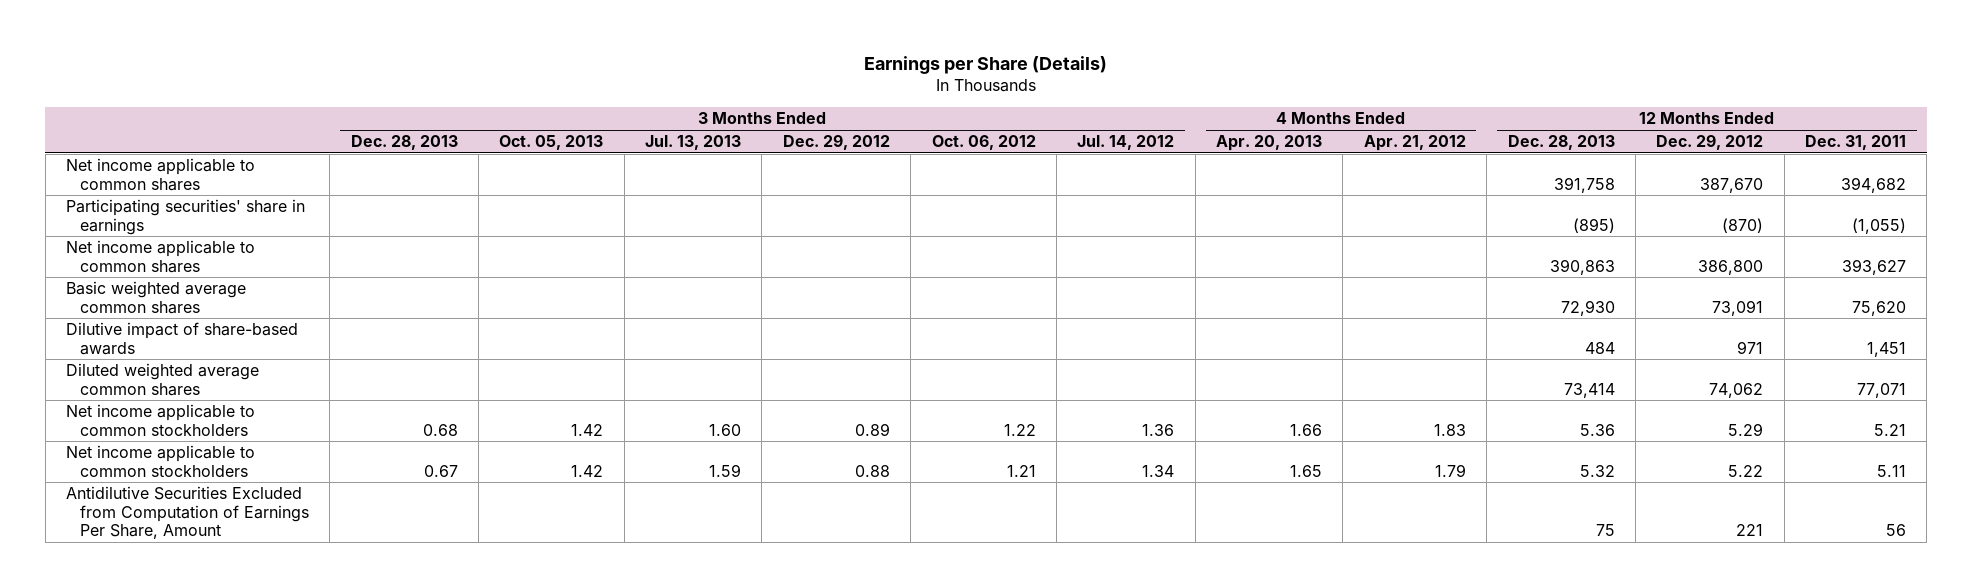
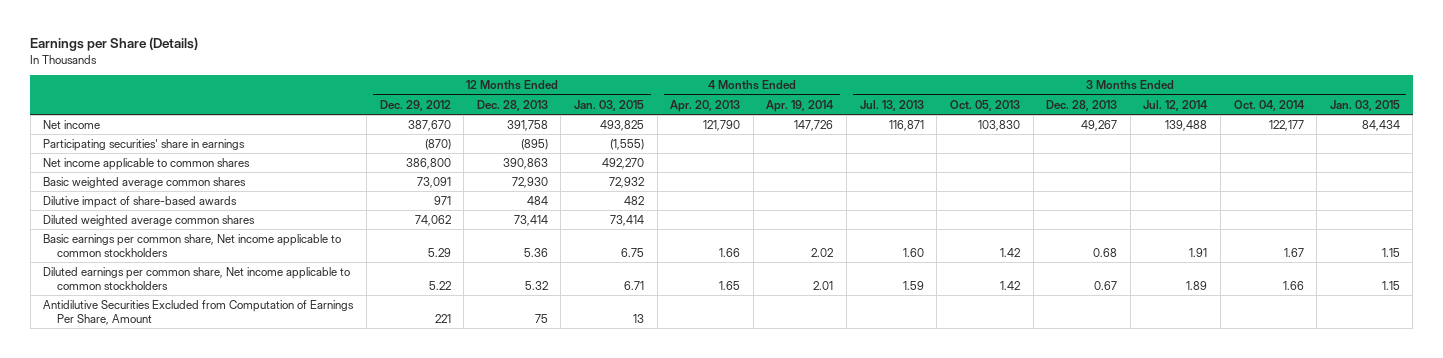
[782,134,890,151] Dec. 29, 2012 -> none
[931,135,1036,151] Oct. 06, 2012 -> none
[1077,135,1175,151] Jul. 14, 2012 -> none
[1363,135,1466,152] Apr. 21, 2012 -> none
[1805,135,1907,151] Dec. 31, 2011 -> none
none -> [573,99,644,111] Jan. 03, 2015
none -> [766,99,835,112] Apr. 19, 2014
none -> [1143,99,1209,111] Jul. 12, 2014
none -> [1233,99,1305,111] Oct. 04, 2014
none -> [1329,99,1400,111] Jan. 03, 2015
[66,158,256,191] Net income applicable to common shares -> none
none -> [43,119,101,129] Net income
[66,404,256,436] Net income applicable to common stockholders -> [43,233,342,257] Basic earnings per common share, Net income applicable to common stockholders
[66,445,256,477] Net income applicable to common stockholders -> [43,266,351,290] Diluted earnings per common share, Net income applicable to common stockholders

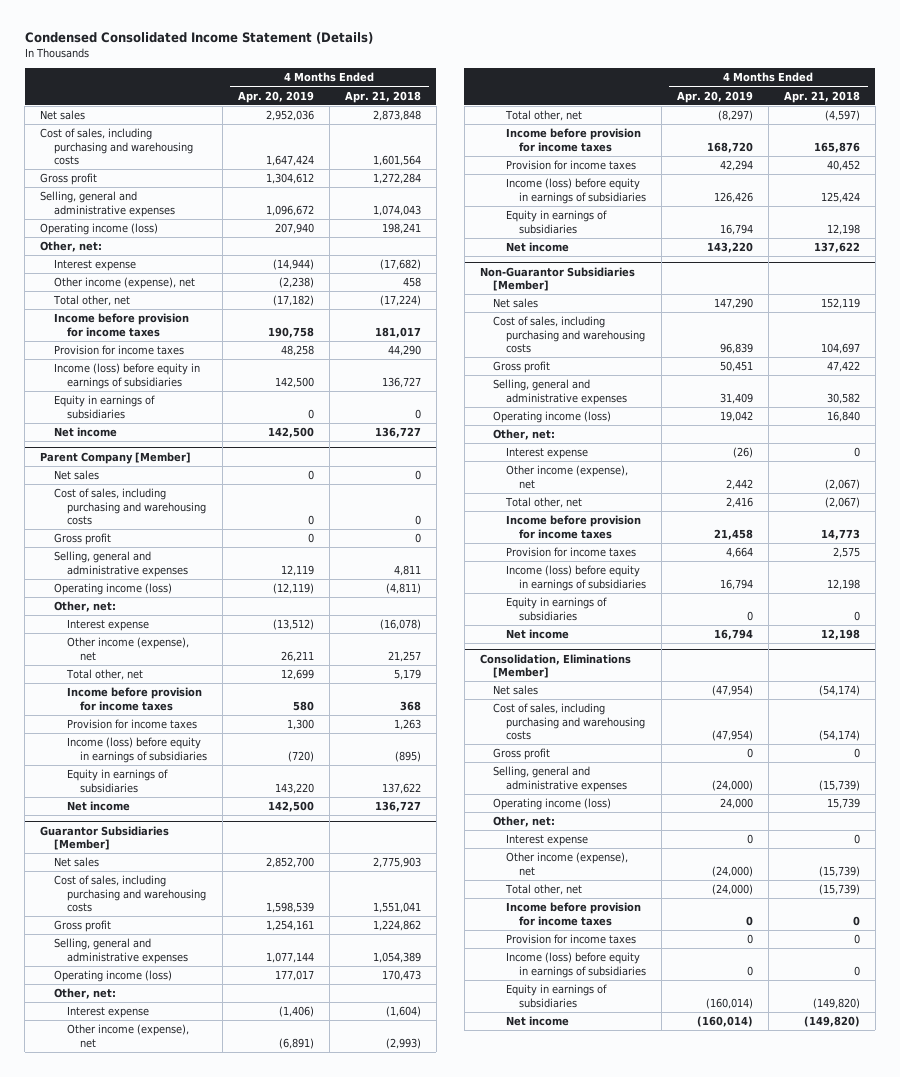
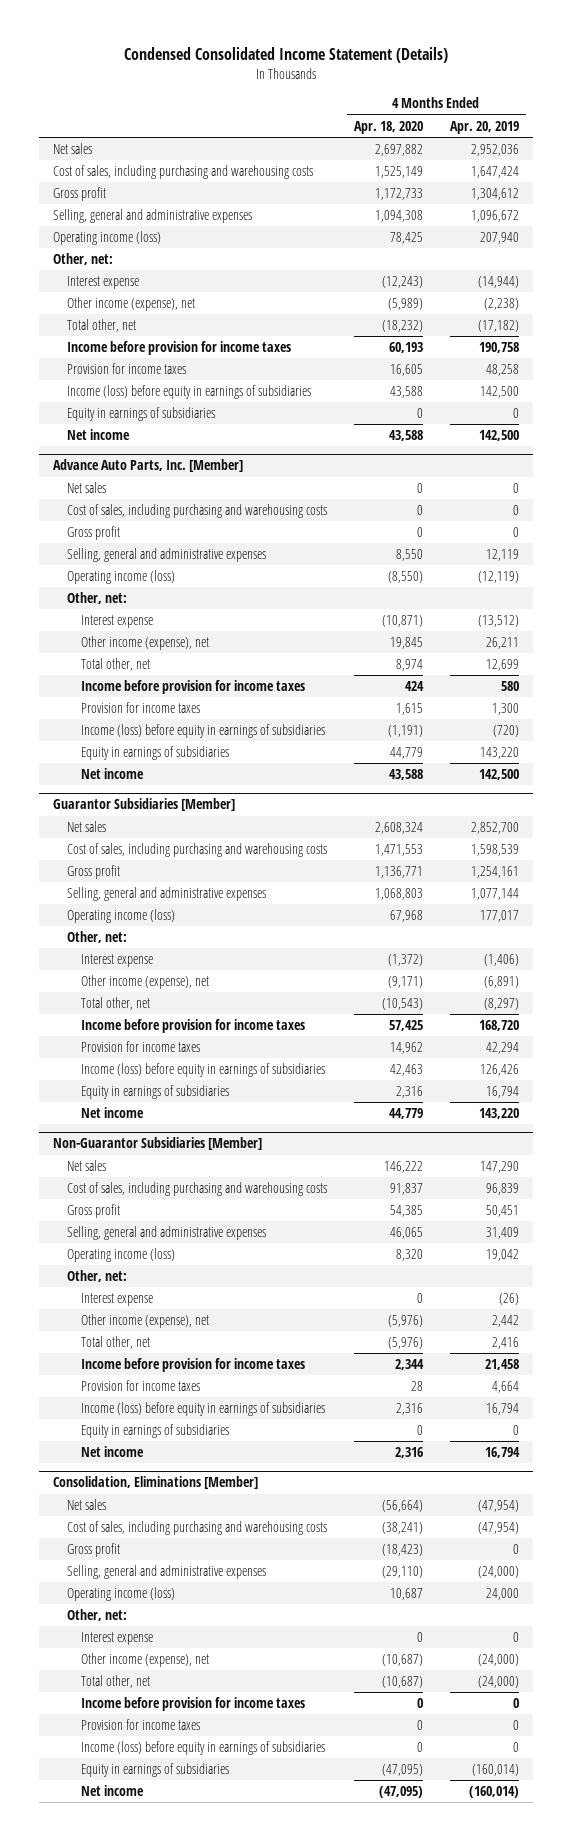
[344,90,421,103] Apr. 21, 2018 -> none
none -> [353,120,423,134] Apr. 18, 2020
[40,451,192,464] Parent Company [Member] -> [52,459,243,473] Advance Auto Parts, Inc. [Member]

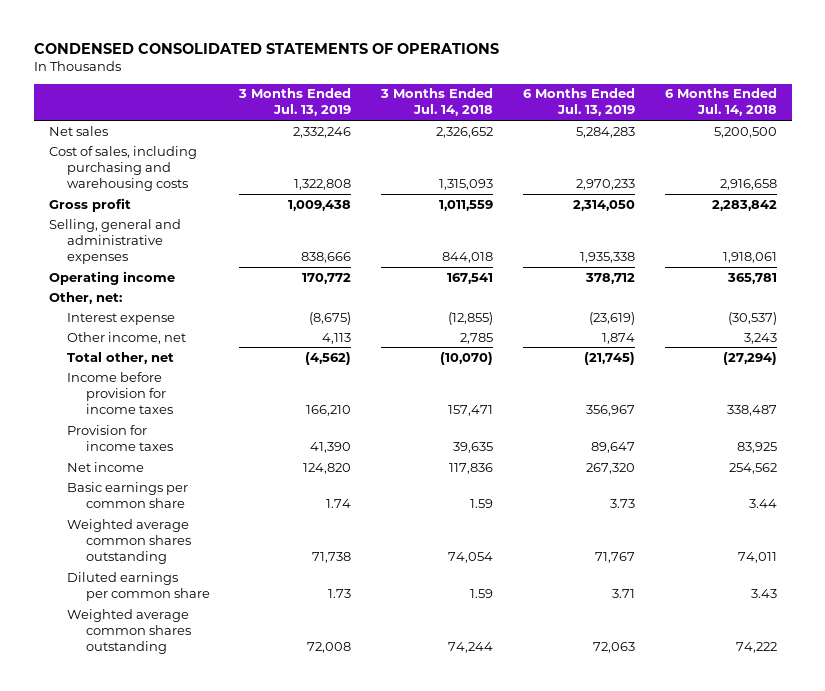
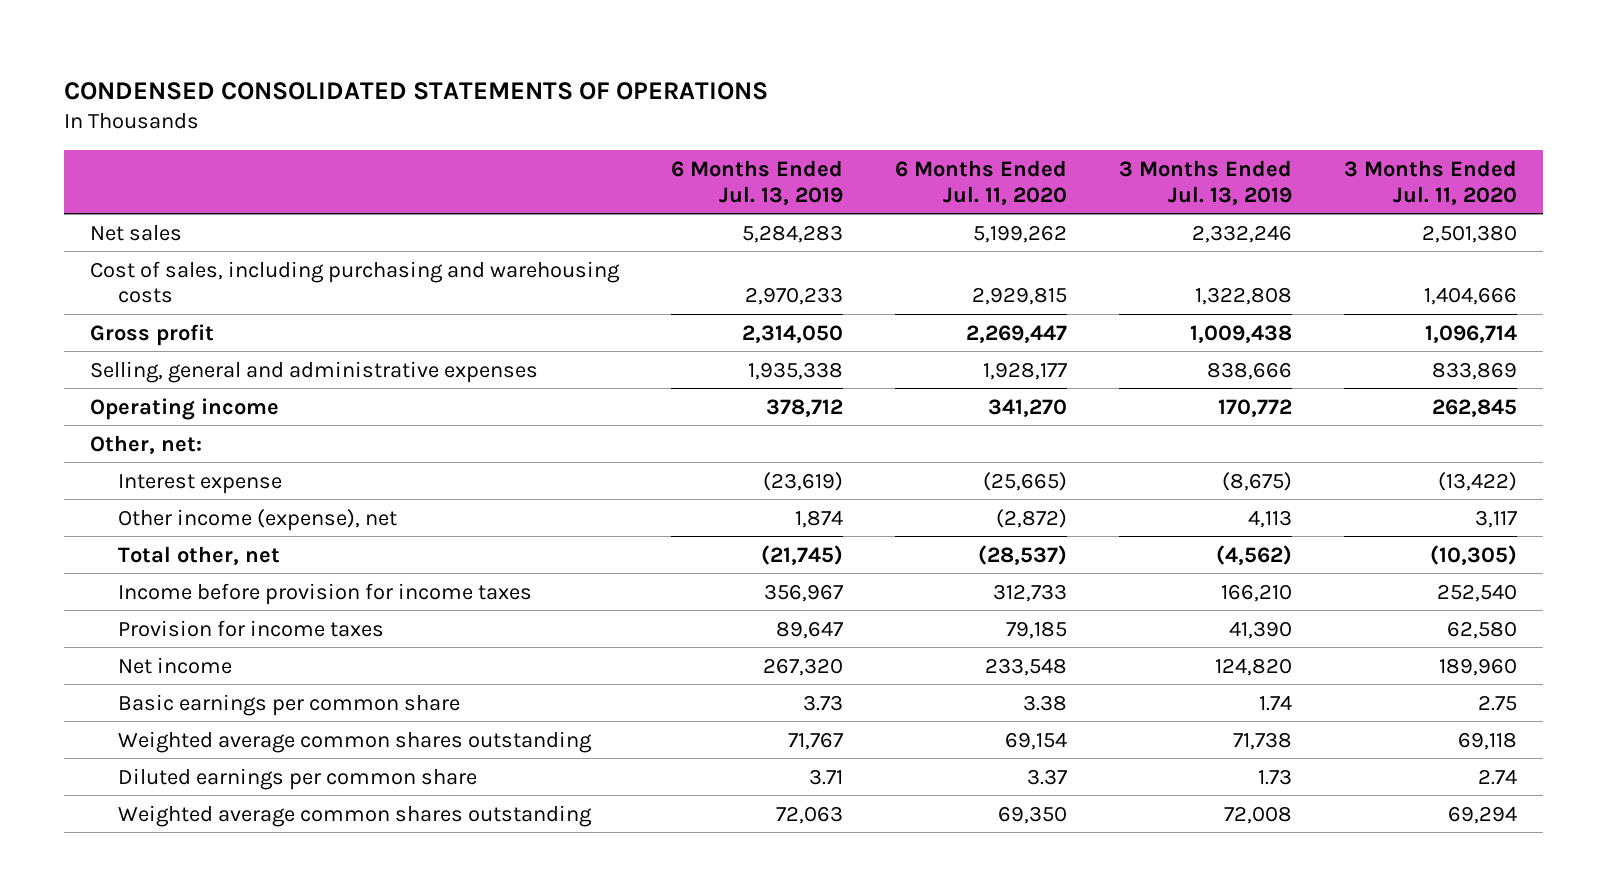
[380,88,494,117] 3 Months Ended Jul. 14, 2018 -> none
[664,88,777,117] 6 Months Ended Jul. 14, 2018 -> none
none -> [895,159,1068,205] 6 Months Ended Jul. 11, 2020
none -> [1344,159,1518,205] 3 Months Ended Jul. 11, 2020
[67,331,187,344] Other income, net -> [117,508,397,531] Other income (expense), net

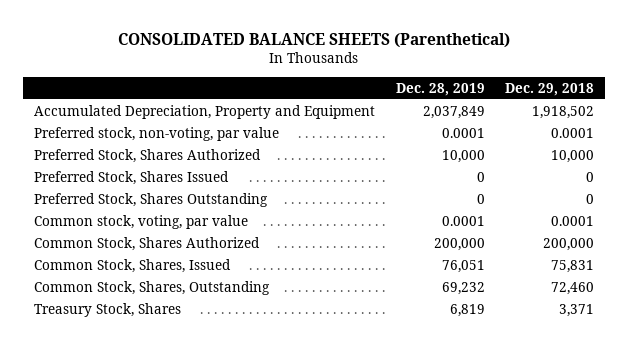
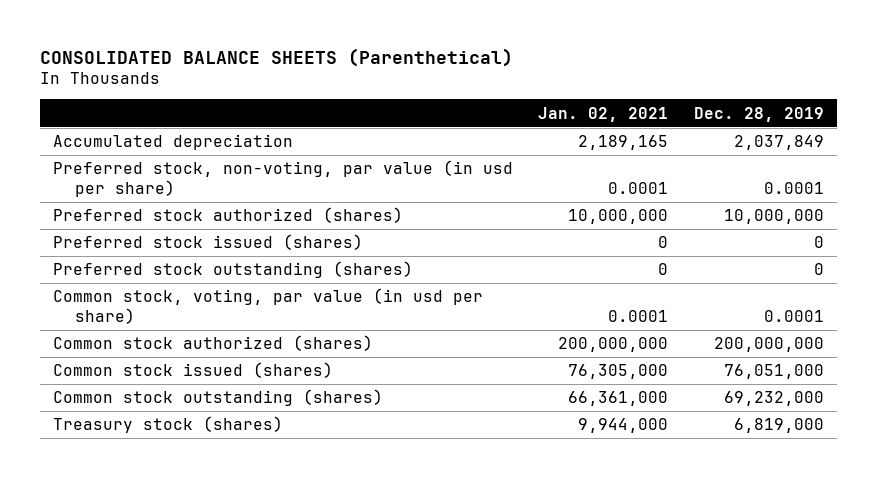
[505,82,595,96] Dec. 29, 2018 -> none
none -> [538,106,669,122] Jan. 02, 2021
[33,104,375,119] Accumulated Depreciation, Property and Equipment -> [52,134,293,151] Accumulated depreciation
[33,126,279,141] Preferred stock, non-voting, par value -> [52,160,513,197] Preferred stock, non-voting, par value (in usd per share)
[33,148,261,163] Preferred Stock, Shares Authorized -> [52,207,403,224] Preferred stock authorized (shares)
[441,149,485,163] 10,000 -> [724,209,825,225] 10,000,000
[33,170,229,185] Preferred Stock, Shares Issued -> [52,234,363,251] Preferred stock issued (shares)
[33,192,268,207] Preferred Stock, Shares Outstanding -> [52,261,413,279] Preferred stock outstanding (shares)
[33,214,248,229] Common stock, voting, par value -> [52,288,483,324] Common stock, voting, par value (in usd per share)
[33,236,260,251] Common Stock, Shares Authorized -> [52,335,373,352] Common stock authorized (shares)
[433,237,485,251] 200,000 -> [714,337,825,353] 200,000,000
[33,258,231,273] Common Stock, Shares, Issued -> [52,362,333,379] Common stock issued (shares)
[441,259,485,273] 76,051 -> [724,364,825,380] 76,051,000
[33,280,270,295] Common Stock, Shares, Outstanding -> [52,389,383,407] Common stock outstanding (shares)
[441,281,485,295] 69,232 -> [724,391,825,407] 69,232,000
[33,302,181,317] Treasury Stock, Shares -> [52,416,283,434] Treasury stock (shares)
[449,303,485,317] 6,819 -> [734,418,825,434] 6,819,000

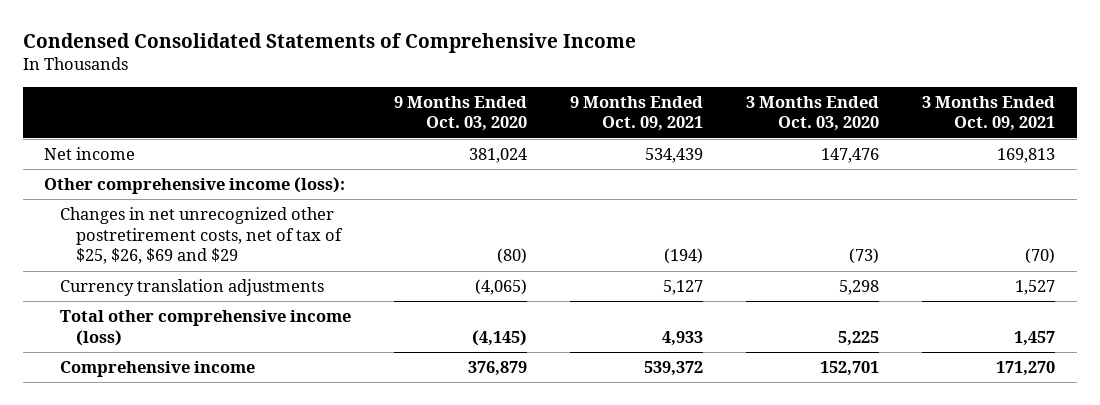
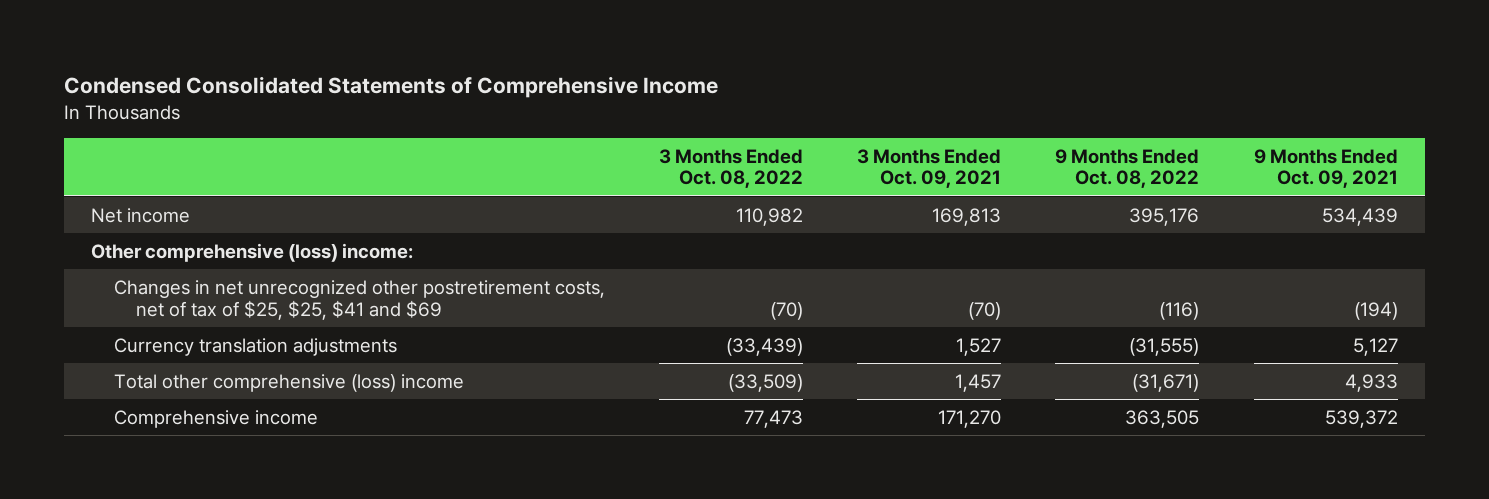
[394,95,528,132] 9 Months Ended Oct. 03, 2020 -> none
[746,95,880,132] 3 Months Ended Oct. 03, 2020 -> none
none -> [658,148,803,189] 3 Months Ended Oct. 08, 2022
none -> [1055,148,1200,189] 9 Months Ended Oct. 08, 2022
[44,176,346,194] Other comprehensive income (loss): -> [91,242,414,262] Other comprehensive (loss) income:
[60,206,343,265] Changes in net unrecognized other postretirement costs, net of tax of $25, $26, $69 and $29 -> [113,279,605,320] Changes in net unrecognized other postretirement costs, net of tax of $25, $25, $41 and $69
[60,309,352,346] Total other comprehensive income (loss) -> [113,373,464,392] Total other comprehensive (loss) income

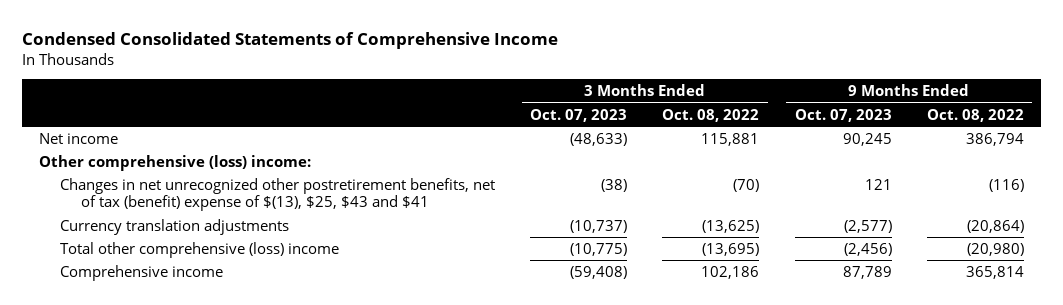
[857,148,1002,189] 3 Months Ended Oct. 09, 2021 -> none
[1253,148,1398,189] 9 Months Ended Oct. 09, 2021 -> none
none -> [530,108,628,122] Oct. 07, 2023
none -> [794,108,892,122] Oct. 07, 2023
[735,207,803,226] 110,982 -> [701,132,760,146] 115,881
[1129,207,1200,226] 395,176 -> [965,132,1024,146] 386,794
[113,279,605,320] Changes in net unrecognized other postretirement costs, net of tax of $25, $25, $41 and $69 -> [60,177,496,212] Changes in net unrecognized other postretirement benefits, net of tax (benefit) expense of $(13), $25, $43 and $41
[725,337,803,356] (33,439) -> [702,219,760,233] (13,625)
[1129,337,1200,356] (31,555) -> [966,219,1024,233] (20,864)
[727,373,803,392] (33,509) -> [702,242,760,256] (13,695)
[1132,373,1200,392] (31,671) -> [966,242,1024,256] (20,980)
[743,409,803,428] 77,473 -> [701,265,760,279] 102,186
[1125,409,1200,428] 363,505 -> [965,265,1024,279] 365,814

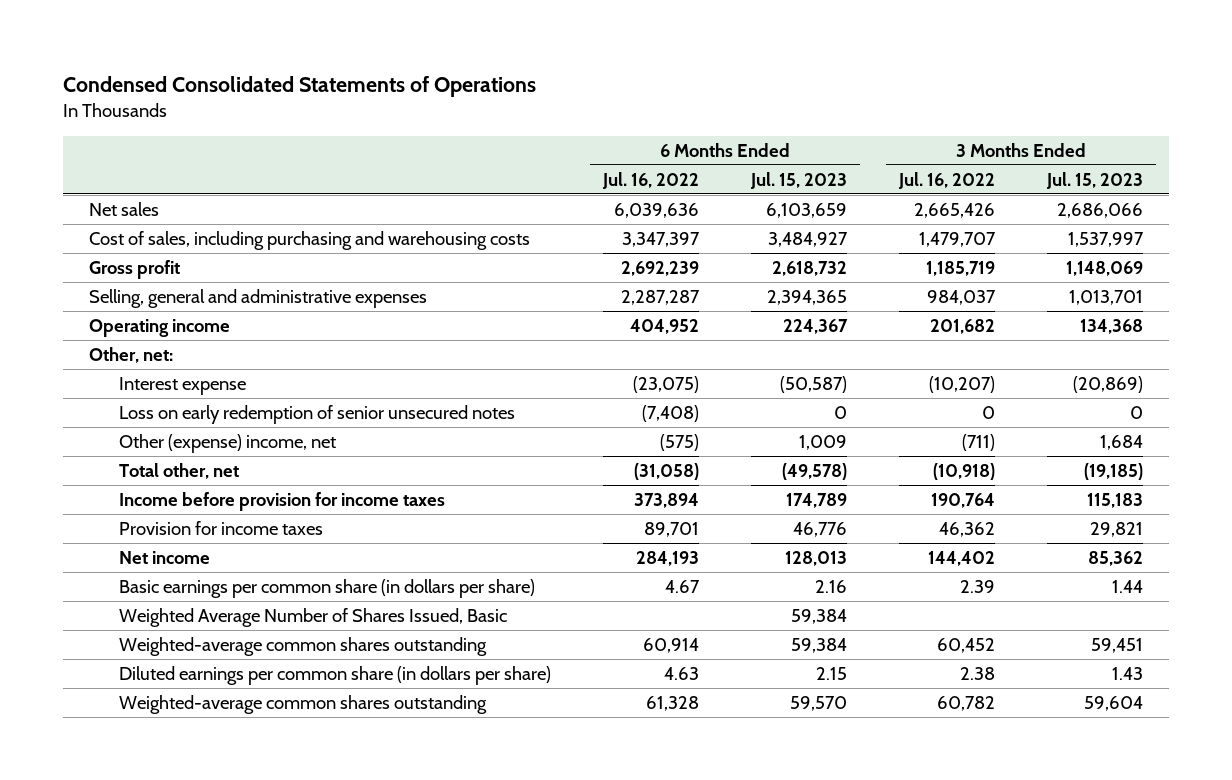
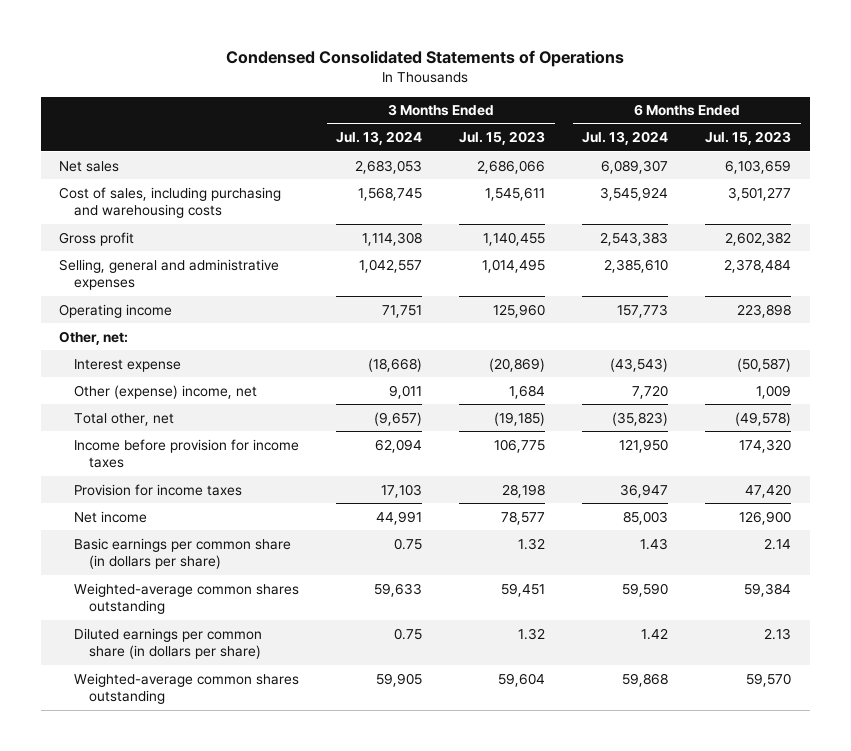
[601,171,699,189] Jul. 16, 2022 -> none
[897,171,995,189] Jul. 16, 2022 -> none
none -> [336,131,423,146] Jul. 13, 2024
none -> [582,131,669,146] Jul. 13, 2024
[767,232,848,248] 3,484,927 -> [728,186,792,201] 3,501,277
[1067,232,1144,248] 1,537,997 -> [485,186,546,201] 1,545,611
[771,261,847,277] 2,618,732 -> [725,231,792,246] 2,602,382
[1065,261,1143,277] 1,148,069 -> [483,231,546,246] 1,140,455
[766,290,847,306] 2,394,365 -> [724,258,792,273] 2,378,484
[1068,290,1143,306] 1,013,701 -> [482,258,546,273] 1,014,495
[782,319,848,335] 224,367 -> [737,303,792,318] 223,898
[1079,319,1143,335] 134,368 -> [493,303,546,318] 125,960
[118,405,515,425] Loss on early redemption of senior unsecured notes -> none
[118,608,507,628] Weighted Average Number of Shares Issued, Basic -> none
[785,493,847,509] 174,789 -> [739,438,792,453] 174,320
[1086,493,1143,509] 115,183 -> [494,438,546,453] 106,775
[792,522,847,538] 46,776 -> [745,483,792,498] 47,420
[1089,522,1143,538] 29,821 -> [502,483,546,498] 28,198
[784,551,847,567] 128,013 -> [739,510,792,525] 126,900
[1087,551,1143,567] 85,362 -> [501,510,546,525] 78,577
[814,580,847,594] 2.16 -> [764,537,792,550] 2.14
[1111,580,1143,594] 1.44 -> [518,537,546,550] 1.32
[815,667,847,681] 2.15 -> [764,627,792,640] 2.13
[1111,667,1143,681] 1.43 -> [518,627,546,640] 1.32

